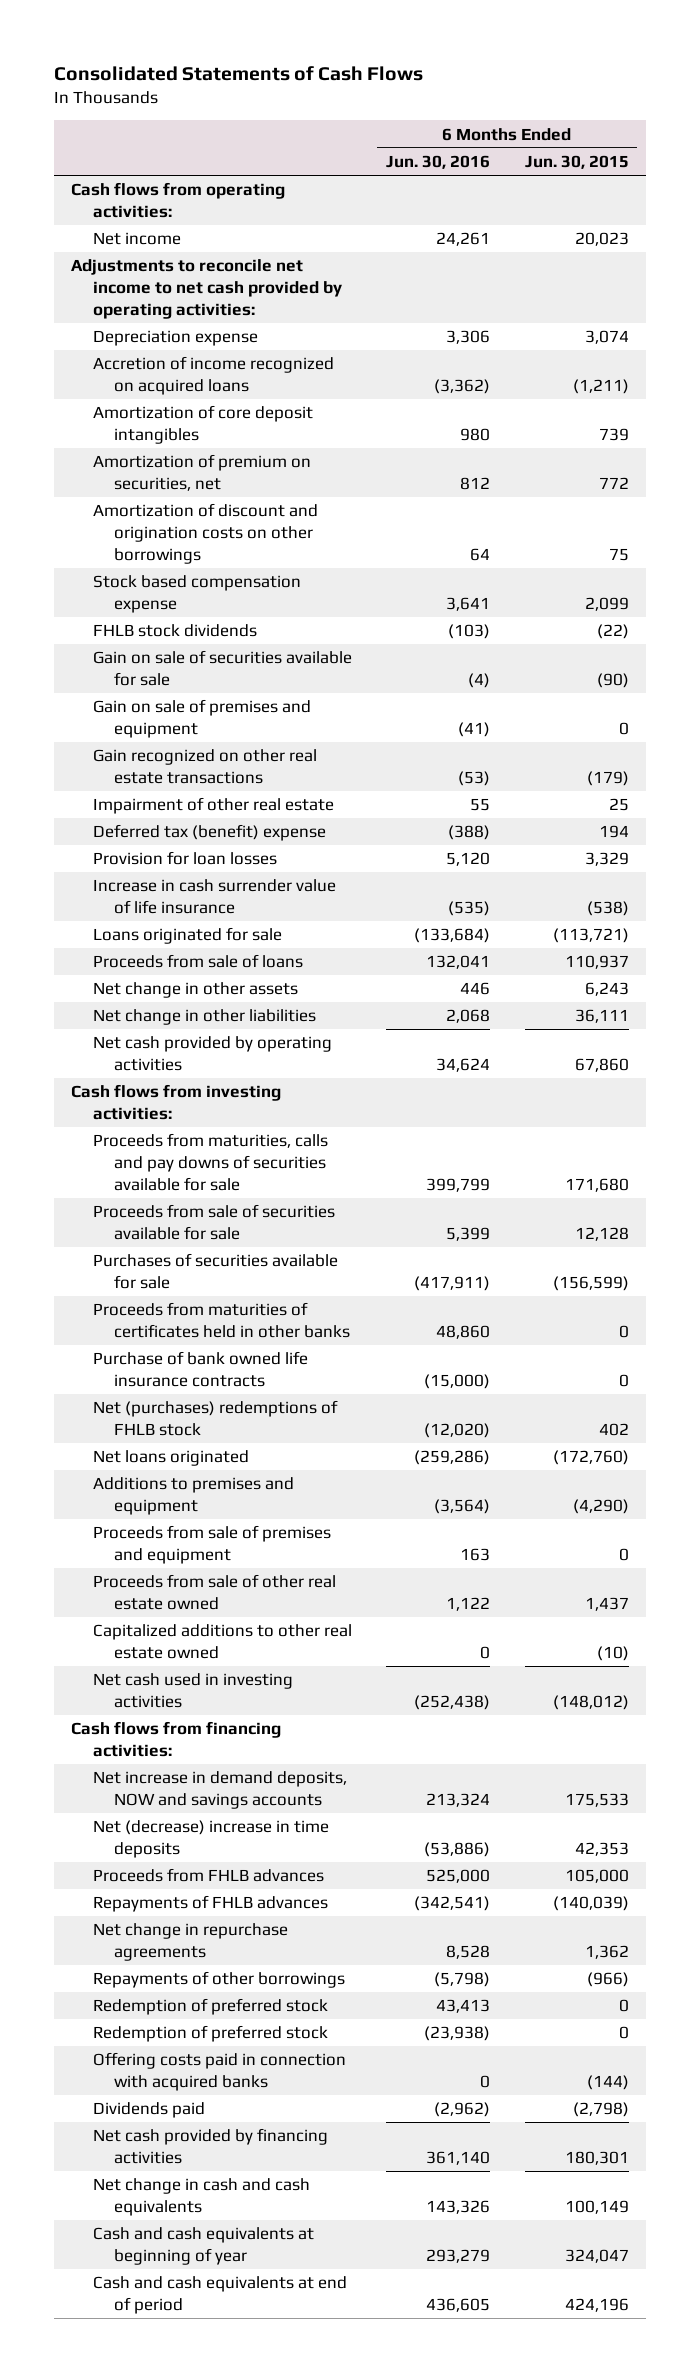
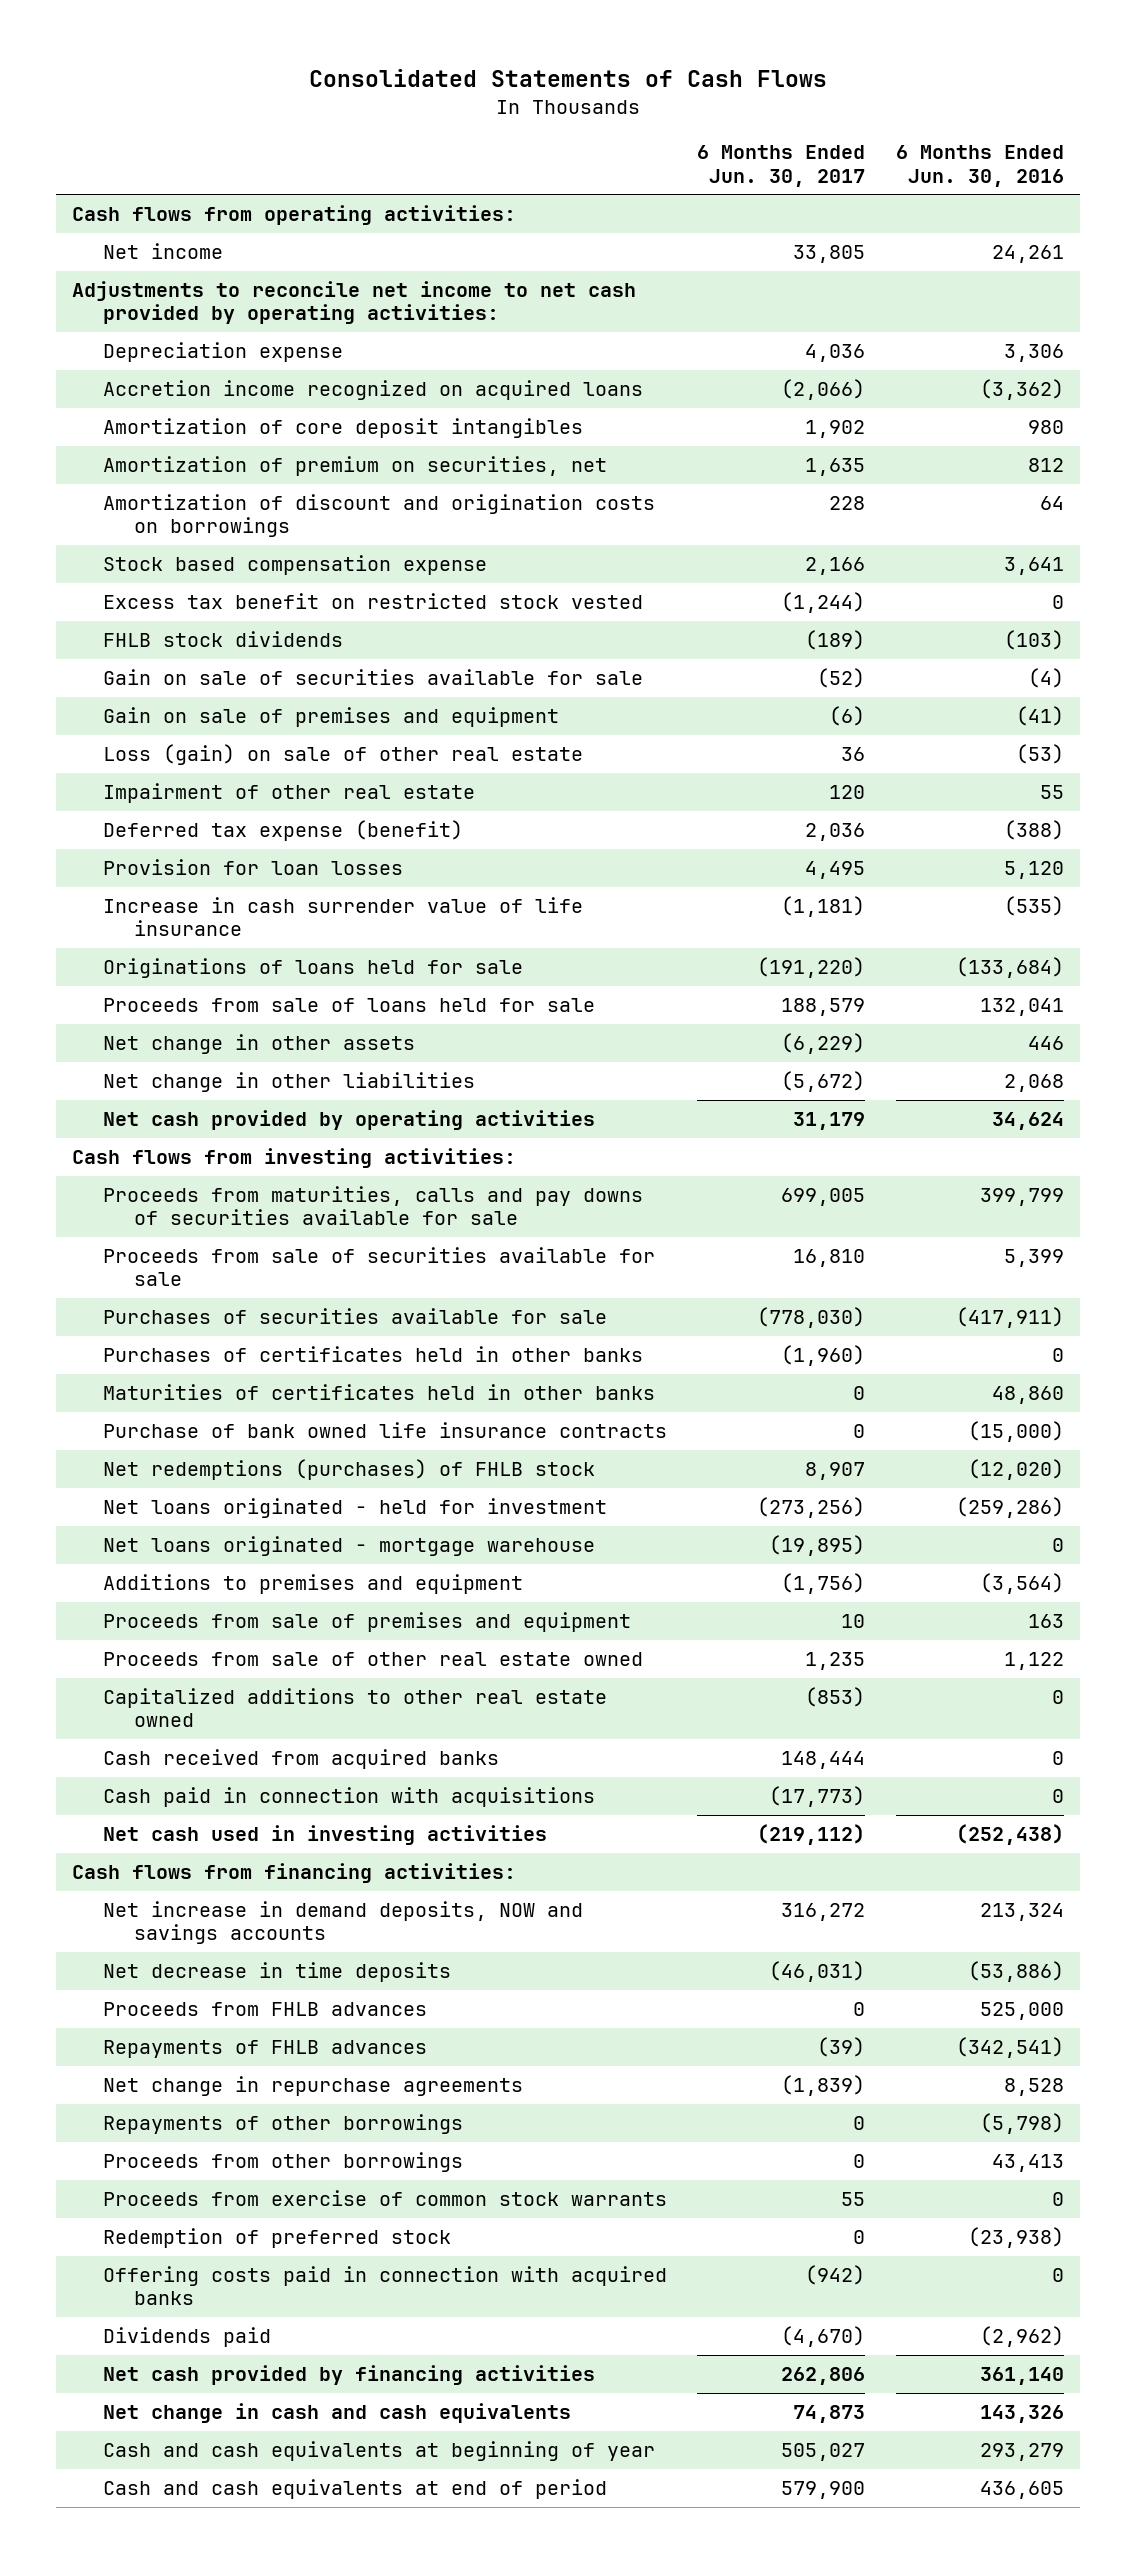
[524,155,629,170] Jun. 30, 2015 -> none
none -> [697,145,866,187] 6 Months Ended Jun. 30, 2017
[92,356,334,396] Accretion of income recognized on acquired loans -> [102,380,643,401] Accretion income recognized on acquired loans
[92,503,318,565] Amortization of discount and origination costs on other borrowings -> [102,494,655,538] Amortization of discount and origination costs on borrowings
none -> [102,593,643,610] Excess tax benefit on restricted stock vested
[92,749,317,785] Gain recognized on other real estate transactions -> [102,744,583,766] Loss (gain) on sale of other real estate
[92,824,326,842] Deferred tax (benefit) expense -> [102,820,463,842] Deferred tax expense (benefit)
[92,927,282,945] Loans originated for sale -> [102,958,523,979] Originations of loans held for sale
[92,954,303,969] Proceeds from sale of loans -> [102,998,595,1013] Proceeds from sale of loans held for sale
none -> [102,1346,643,1363] Purchases of certificates held in other banks
[92,1302,351,1339] Proceeds from maturities of certificates held in other banks -> [102,1384,655,1401] Maturities of certificates held in other banks
[92,1400,338,1437] Net (purchases) redemptions of FHLB stock -> [102,1459,595,1481] Net redemptions (purchases) of FHLB stock
[92,1450,249,1467] Net loans originated -> [102,1498,607,1519] Net loans originated - held for investment
none -> [102,1536,595,1557] Net loans originated - mortgage warehouse
none -> [102,1749,499,1770] Cash received from acquired banks
none -> [102,1787,595,1808] Cash paid in connection with acquisitions
[92,1820,329,1859] Net (decrease) increase in time deposits -> [102,1962,451,1983] Net decrease in time deposits
[92,1998,328,2016] Redemption of preferred stock -> [102,2152,463,2173] Proceeds from other borrowings
none -> [102,2190,667,2207] Proceeds from exercise of common stock warrants

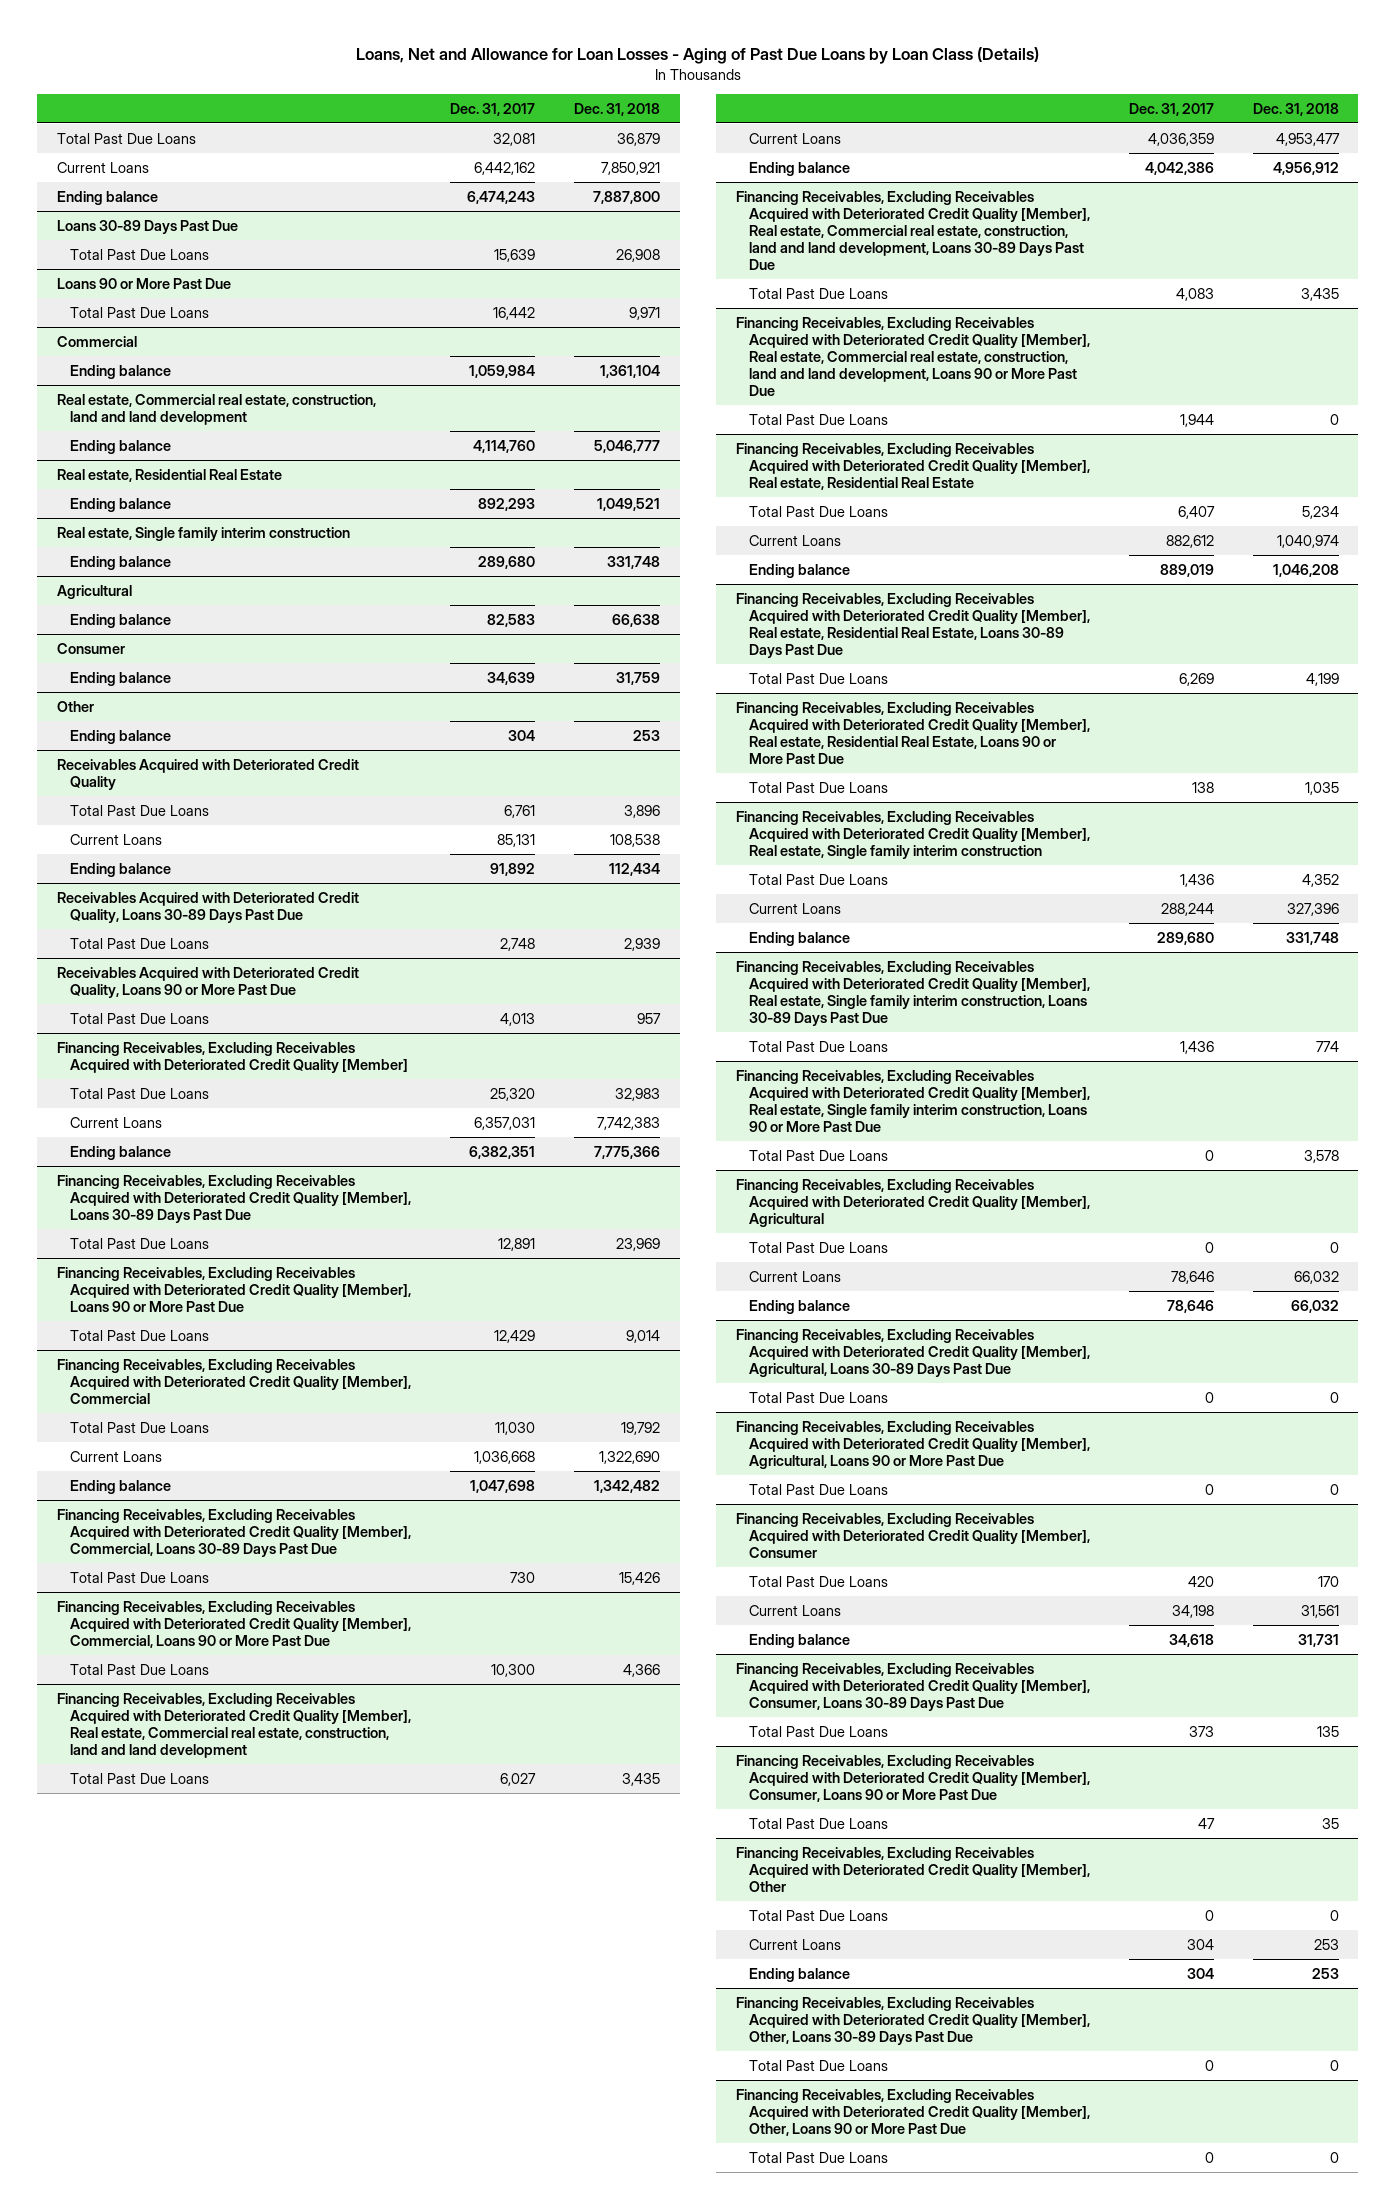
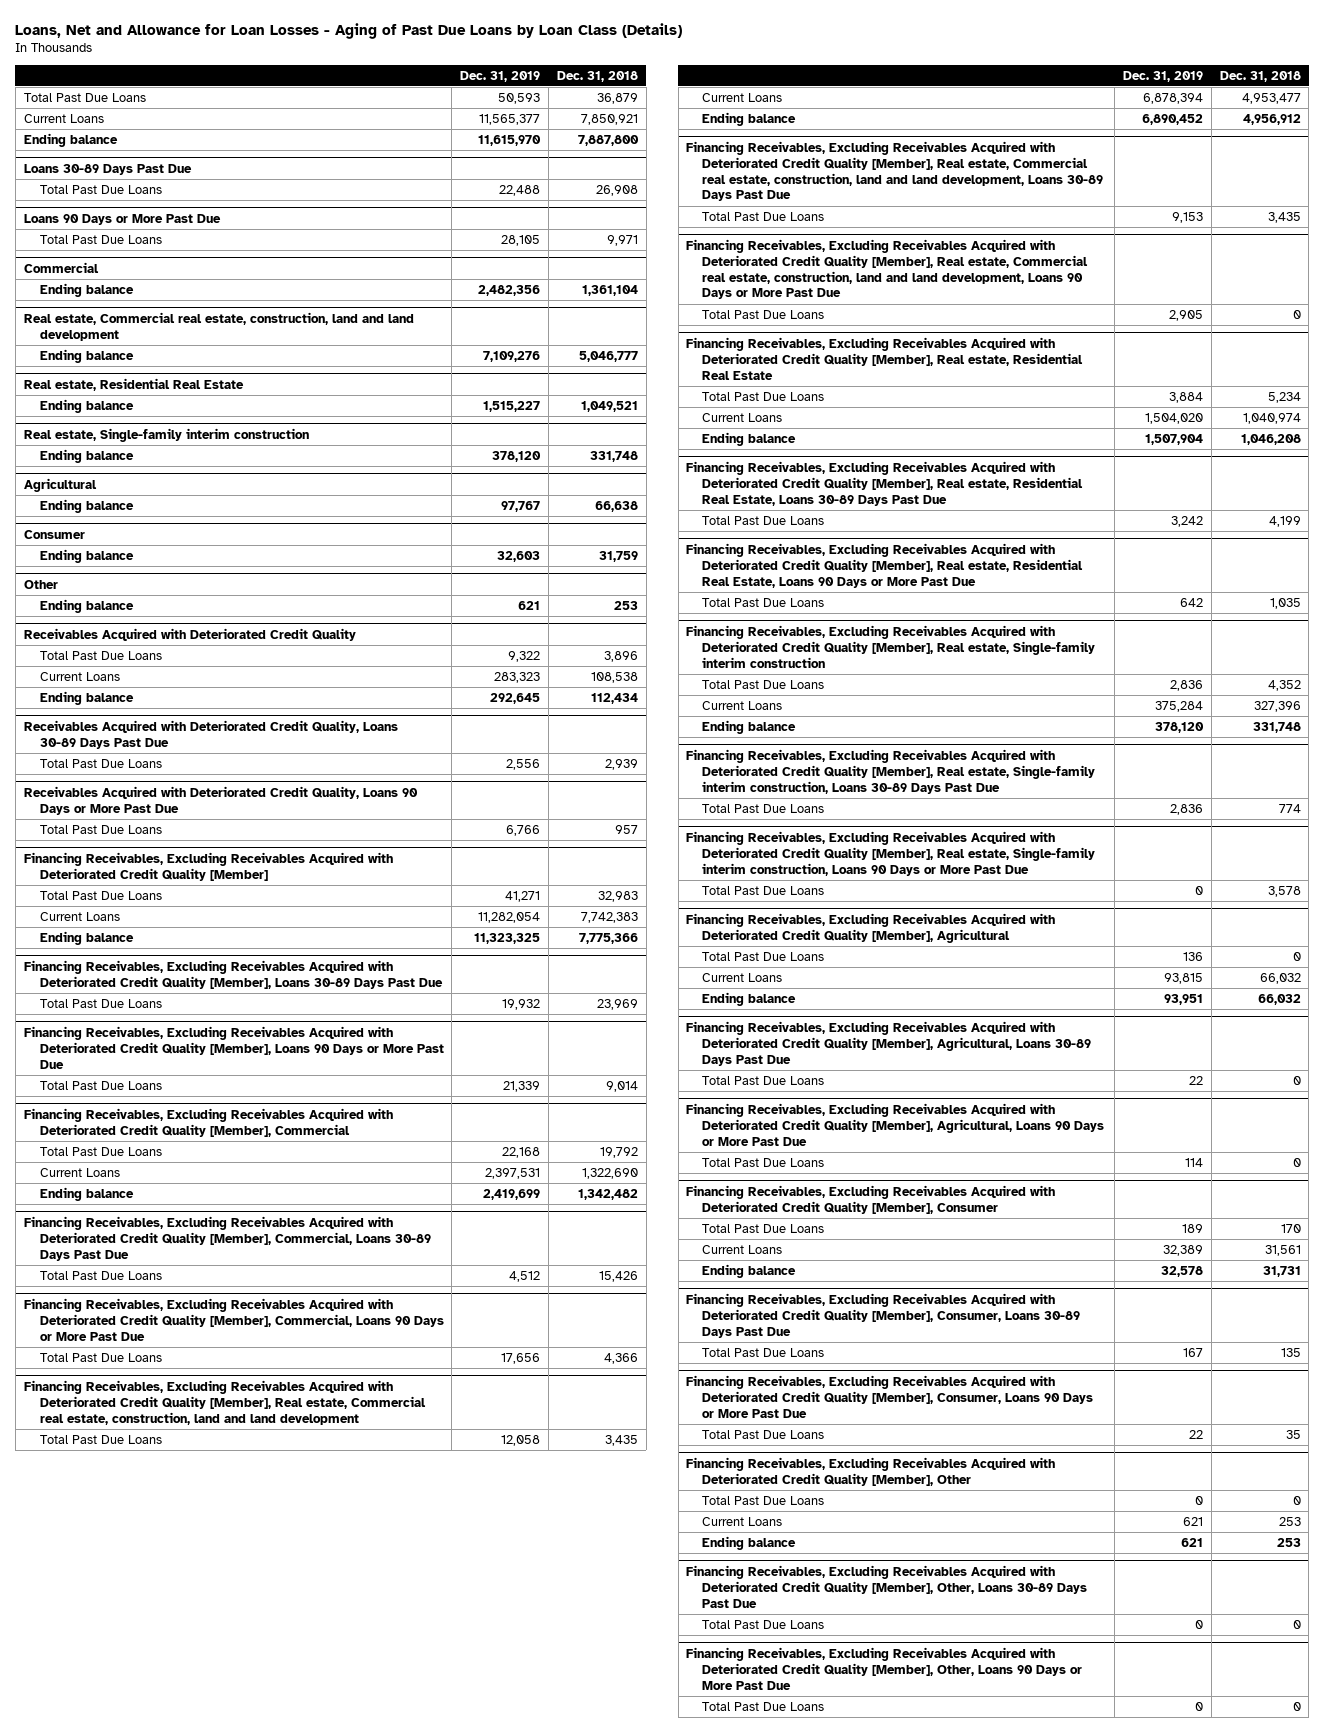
[450,102,536,116] Dec. 31, 2017 -> none
none -> [460,70,541,82] Dec. 31, 2019
[56,277,231,289] Loans 90 or More Past Due -> [23,213,221,225] Loans 90 Days or More Past Due
[56,526,350,541] Real estate, Single family interim construction -> [23,427,309,442] Real estate, Single-family interim construction
[56,966,359,998] Receivables Acquired with Deteriorated Credit Quality, Loans 90 or More Past Due -> [23,785,418,815] Receivables Acquired with Deteriorated Credit Quality, Loans 90 Days or More Past Due
[56,1266,412,1312] Financing Receivables, Excluding Receivables Acquired with Deteriorated Credit Quality [Member], Loans 90 or More Past Due -> [23,1025,444,1069] Financing Receivables, Excluding Receivables Acquired with Deteriorated Credit Quality [Member], Loans 90 Days or More Past Due
[56,1600,412,1648] Financing Receivables, Excluding Receivables Acquired with Deteriorated Credit Quality [Member], Commercial, Loans 90 or More Past Due -> [23,1297,444,1341] Financing Receivables, Excluding Receivables Acquired with Deteriorated Credit Quality [Member], Commercial, Loans 90 Days or More Past Due
[735,316,1091,396] Financing Receivables, Excluding Receivables Acquired with Deteriorated Credit Quality [Member], Real estate, Commercial real estate, construction, land and land development, Loans 90 or More Past Due -> [686,238,1089,300] Financing Receivables, Excluding Receivables Acquired with Deteriorated Credit Quality [Member], Real estate, Commercial real estate, construction, land and land development, Loans 90 Days or More Past Due
[735,701,1091,764] Financing Receivables, Excluding Receivables Acquired with Deteriorated Credit Quality [Member], Real estate, Residential Real Estate, Loans 90 or More Past Due -> [686,542,1084,588] Financing Receivables, Excluding Receivables Acquired with Deteriorated Credit Quality [Member], Real estate, Residential Real Estate, Loans 90 Days or More Past Due
[735,810,1091,859] Financing Receivables, Excluding Receivables Acquired with Deteriorated Credit Quality [Member], Real estate, Single family interim construction -> [686,624,1096,668] Financing Receivables, Excluding Receivables Acquired with Deteriorated Credit Quality [Member], Real estate, Single-family interim construction
[735,960,1091,1026] Financing Receivables, Excluding Receivables Acquired with Deteriorated Credit Quality [Member], Real estate, Single family interim construction, Loans 30-89 Days Past Due -> [686,748,1096,794] Financing Receivables, Excluding Receivables Acquired with Deteriorated Credit Quality [Member], Real estate, Single-family interim construction, Loans 30-89 Days Past Due
[735,1069,1091,1132] Financing Receivables, Excluding Receivables Acquired with Deteriorated Credit Quality [Member], Real estate, Single family interim construction, Loans 90 or More Past Due -> [686,830,1096,876] Financing Receivables, Excluding Receivables Acquired with Deteriorated Credit Quality [Member], Real estate, Single-family interim construction, Loans 90 Days or More Past Due
[735,1420,1091,1469] Financing Receivables, Excluding Receivables Acquired with Deteriorated Credit Quality [Member], Agricultural, Loans 90 or More Past Due -> [686,1102,1105,1146] Financing Receivables, Excluding Receivables Acquired with Deteriorated Credit Quality [Member], Agricultural, Loans 90 Days or More Past Due
[735,1754,1091,1802] Financing Receivables, Excluding Receivables Acquired with Deteriorated Credit Quality [Member], Consumer, Loans 90 or More Past Due -> [686,1374,1094,1418] Financing Receivables, Excluding Receivables Acquired with Deteriorated Credit Quality [Member], Consumer, Loans 90 Days or More Past Due
[735,2088,1091,2136] Financing Receivables, Excluding Receivables Acquired with Deteriorated Credit Quality [Member], Other, Loans 90 or More Past Due -> [686,1646,1083,1690] Financing Receivables, Excluding Receivables Acquired with Deteriorated Credit Quality [Member], Other, Loans 90 Days or More Past Due

